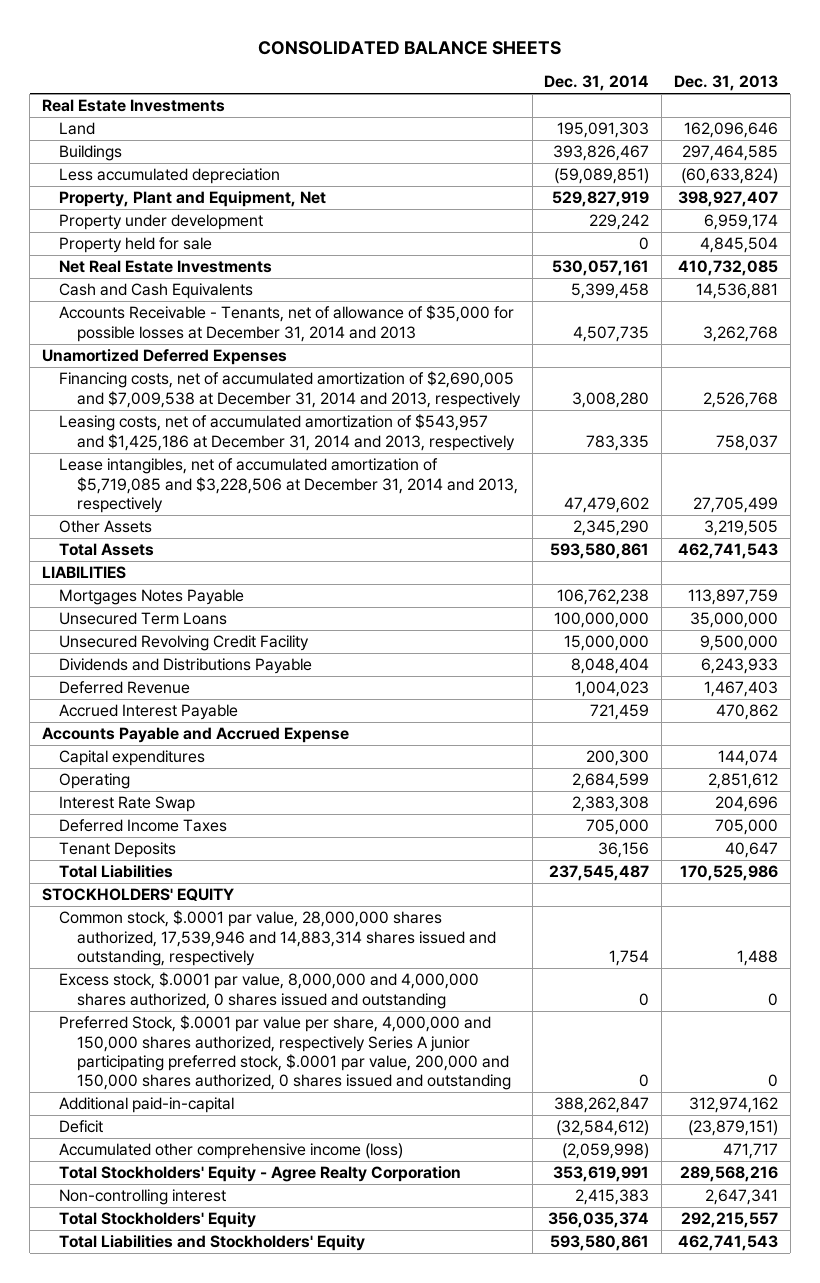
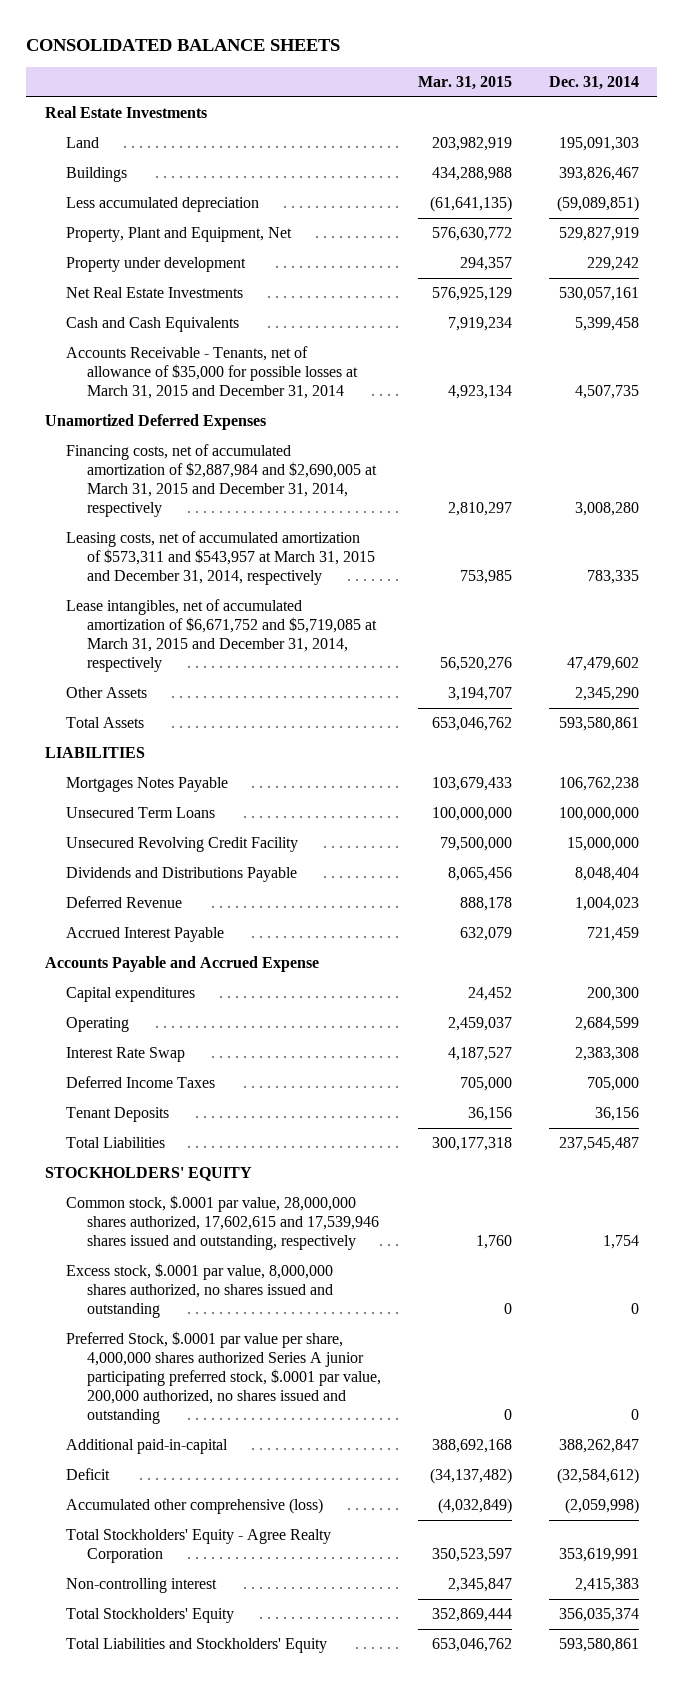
[673,75,778,92] Dec. 31, 2013 -> none
none -> [417,75,512,90] Mar. 31, 2015
[59,237,213,254] Property held for sale -> none
[59,305,515,342] Accounts Receivable - Tenants, net of allowance of $35,000 for possible losses at December 31, 2014 and 2013 -> [65,346,358,399] Accounts Receivable - Tenants, net of allowance of $35,000 for possible losses at March 31, 2015 and December 31, 2014
[59,371,521,408] Financing costs, net of accumulated amortization of $2,690,005 and $7,009,538 at December 31, 2014 and 2013, respectively -> [65,444,377,517] Financing costs, net of accumulated amortization of $2,887,984 and $2,690,005 at March 31, 2015 and December 31, 2014, respectively
[59,414,515,451] Leasing costs, net of accumulated amortization of $543,957 and $1,425,186 at December 31, 2014 and 2013, respectively -> [65,531,375,585] Leasing costs, net of accumulated amortization of $573,311 and $543,957 at March 31, 2015 and December 31, 2014, respectively
[59,458,518,513] Lease intangibles, net of accumulated amortization of $5,719,085 and $3,228,506 at December 31, 2014 and 2013, respectively -> [65,599,377,672] Lease intangibles, net of accumulated amortization of $6,671,752 and $5,719,085 at March 31, 2015 and December 31, 2014, respectively
[59,910,496,966] Common stock, $.0001 par value, 28,000,000 shares authorized, 17,539,946 and 14,883,314 shares issued and outstanding, respectively -> [65,1195,379,1250] Common stock, $.0001 par value, 28,000,000 shares authorized, 17,602,615 and 17,539,946 shares issued and outstanding, respectively
[59,972,480,1009] Excess stock, $.0001 par value, 8,000,000 and 4,000,000 shares authorized, 0 shares issued and outstanding -> [65,1263,333,1318] Excess stock, $.0001 par value, 8,000,000 shares authorized, no shares issued and outstanding
[59,1015,511,1091] Preferred Stock, $.0001 par value per share, 4,000,000 and 150,000 shares authorized, respectively Series A junior participating preferred stock, $.0001 par value, 200,000 and 150,000 shares authorized, 0 shares issued and outstanding -> [65,1331,381,1424] Preferred Stock, $.0001 par value per share, 4,000,000 shares authorized Series A junior participating preferred stock, $.0001 par value, 200,000 authorized, no shares issued and outstanding
[59,1143,404,1160] Accumulated other comprehensive income (loss) -> [65,1498,323,1515] Accumulated other comprehensive (loss)

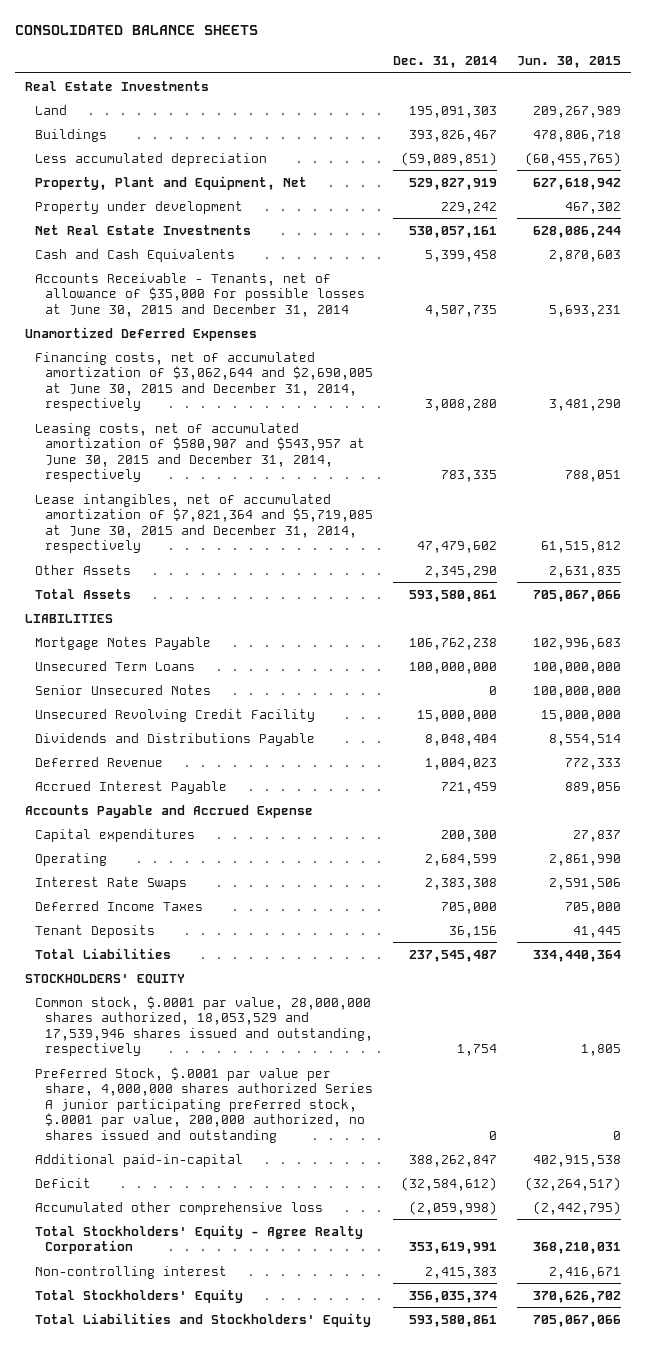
[417,75,512,90] Mar. 31, 2015 -> none
none -> [516,56,621,69] Jun. 30, 2015
[65,346,358,399] Accounts Receivable - Tenants, net of allowance of $35,000 for possible losses at March 31, 2015 and December 31, 2014 -> [34,272,366,317] Accounts Receivable - Tenants, net of allowance of $35,000 for possible losses at June 30, 2015 and December 31, 2014
[65,444,377,517] Financing costs, net of accumulated amortization of $2,887,984 and $2,690,005 at March 31, 2015 and December 31, 2014, respectively -> [34,351,374,412] Financing costs, net of accumulated amortization of $3,062,644 and $2,690,005 at June 30, 2015 and December 31, 2014, respectively
[65,531,375,585] Leasing costs, net of accumulated amortization of $573,311 and $543,957 at March 31, 2015 and December 31, 2014, respectively -> [34,422,366,483] Leasing costs, net of accumulated amortization of $580,907 and $543,957 at June 30, 2015 and December 31, 2014, respectively
[65,599,377,672] Lease intangibles, net of accumulated amortization of $6,671,752 and $5,719,085 at March 31, 2015 and December 31, 2014, respectively -> [34,493,374,554] Lease intangibles, net of accumulated amortization of $7,821,364 and $5,719,085 at June 30, 2015 and December 31, 2014, respectively
[65,777,228,793] Mortgages Notes Payable -> [34,636,211,650] Mortgage Notes Payable
none -> [34,684,211,695] Senior Unsecured Notes
[65,1047,185,1063] Interest Rate Swap -> [34,876,187,890] Interest Rate Swaps
[65,1263,333,1318] Excess stock, $.0001 par value, 8,000,000 shares authorized, no shares issued and outstanding -> none
[65,1195,379,1250] Common stock, $.0001 par value, 28,000,000 shares authorized, 17,602,615 and 17,539,946 shares issued and outstanding, respectively -> [34,995,374,1057] Common stock, $.0001 par value, 28,000,000 shares authorized, 18,053,529 and 17,539,946 shares issued and outstanding, respectively
[65,1498,323,1515] Accumulated other comprehensive (loss) -> [34,1201,323,1215] Accumulated other comprehensive loss

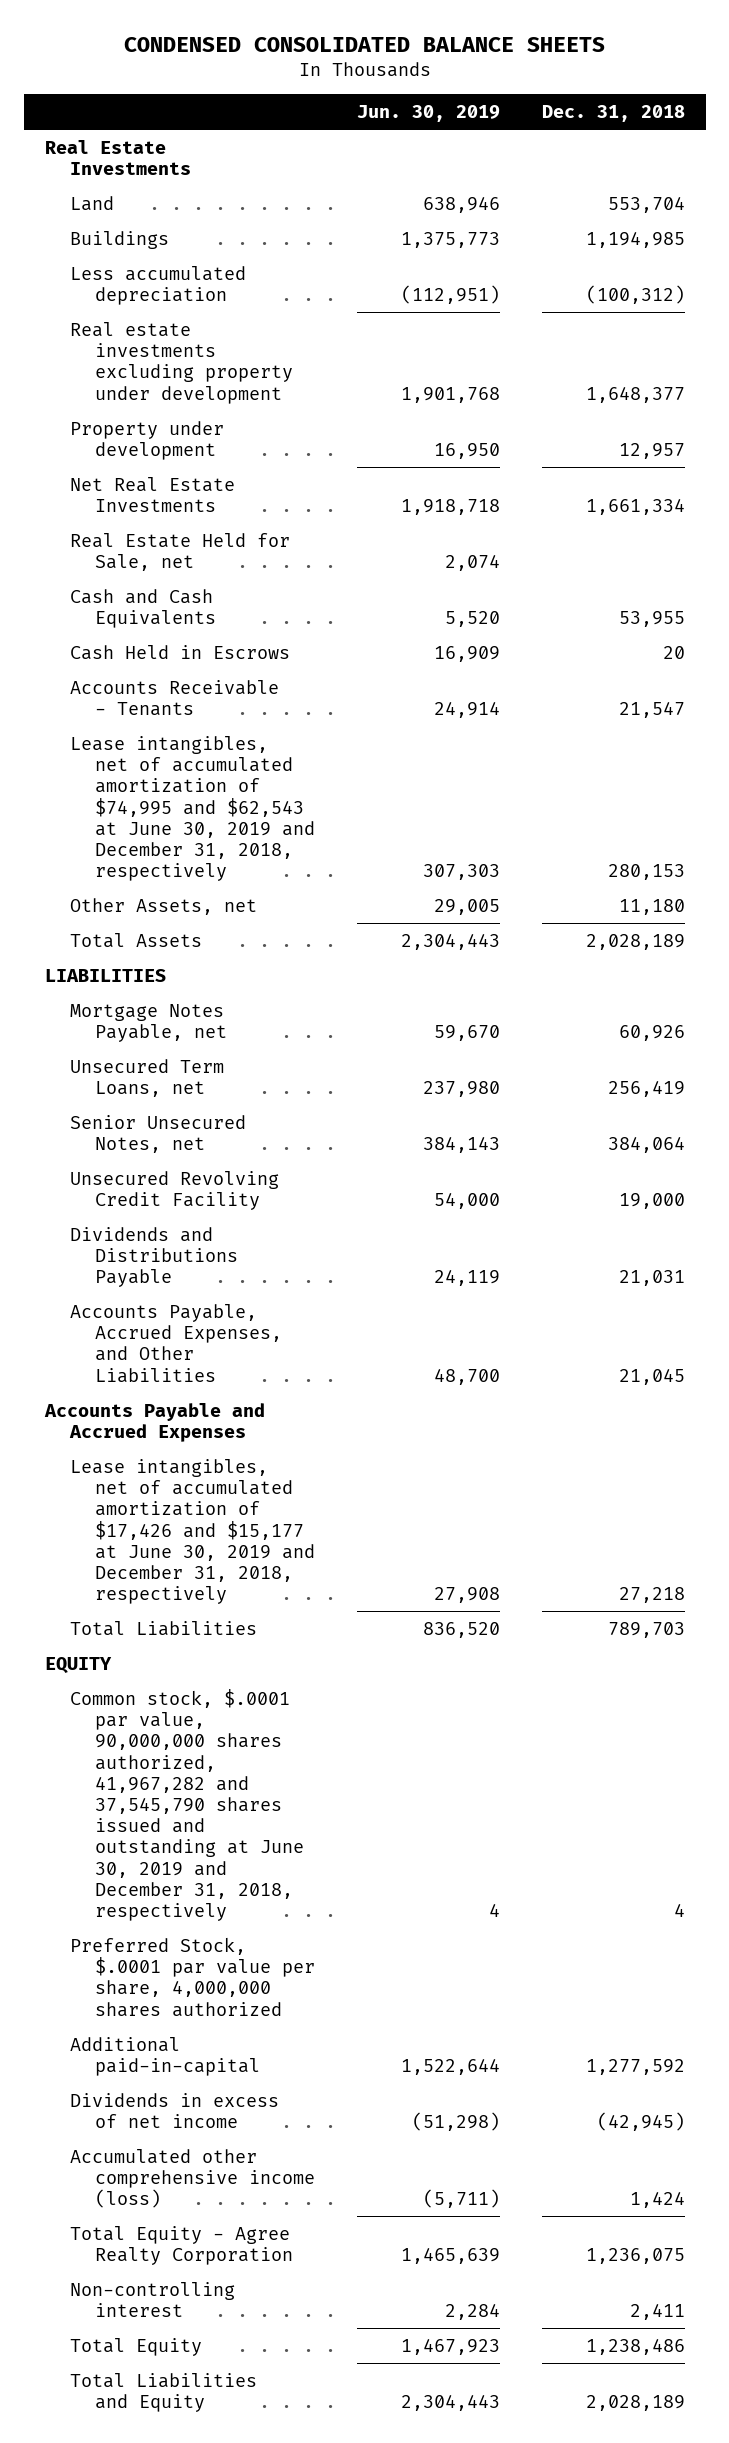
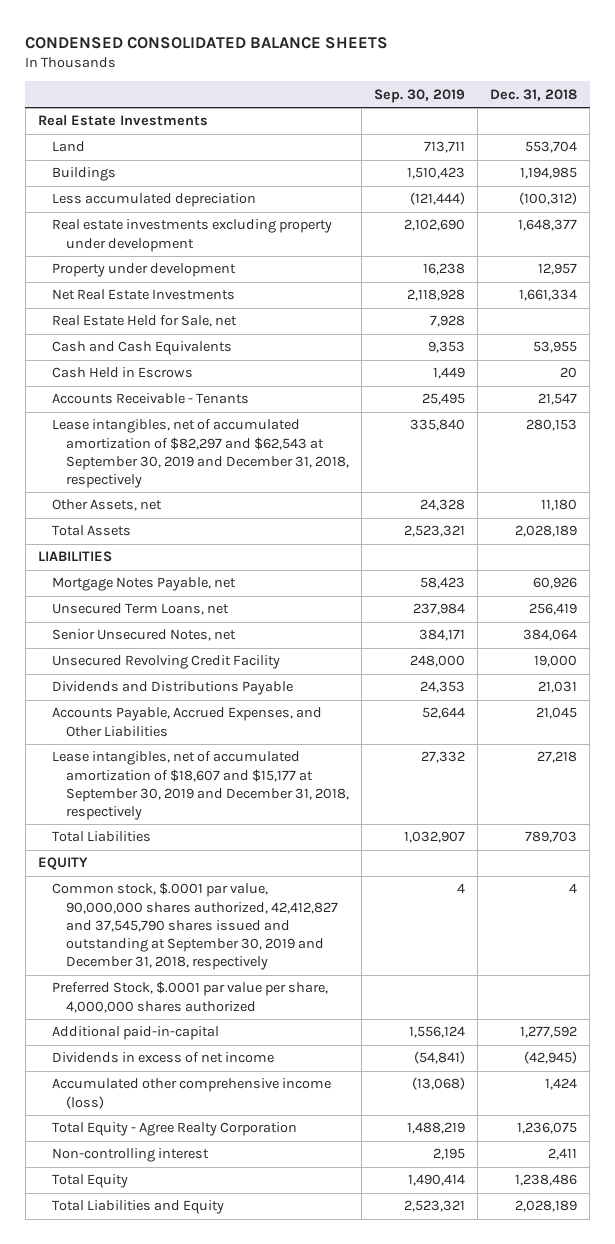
[357,105,501,123] Jun. 30, 2019 -> none
none -> [374,88,466,103] Sep. 30, 2019
[69,735,316,882] Lease intangibles, net of accumulated amortization of $74,995 and $62,543 at June 30, 2019 and December 31, 2018, respectively -> [51,419,350,489] Lease intangibles, net of accumulated amortization of $82,297 and $62,543 at September 30, 2019 and December 31, 2018, respectively
[43,1402,265,1443] Accounts Payable and Accrued Expenses -> none
[69,1458,316,1605] Lease intangibles, net of accumulated amortization of $17,426 and $15,177 at June 30, 2019 and December 31, 2018, respectively -> [51,751,350,821] Lease intangibles, net of accumulated amortization of $18,607 and $15,177 at September 30, 2019 and December 31, 2018, respectively
[69,1688,305,1922] Common stock, $.0001 par value, 90,000,000 shares authorized, 41,967,282 and 37,545,790 shares issued and outstanding at June 30, 2019 and December 31, 2018, respectively -> [51,882,339,971] Common stock, $.0001 par value, 90,000,000 shares authorized, 42,412,827 and 37,545,790 shares issued and outstanding at September 30, 2019 and December 31, 2018, respectively

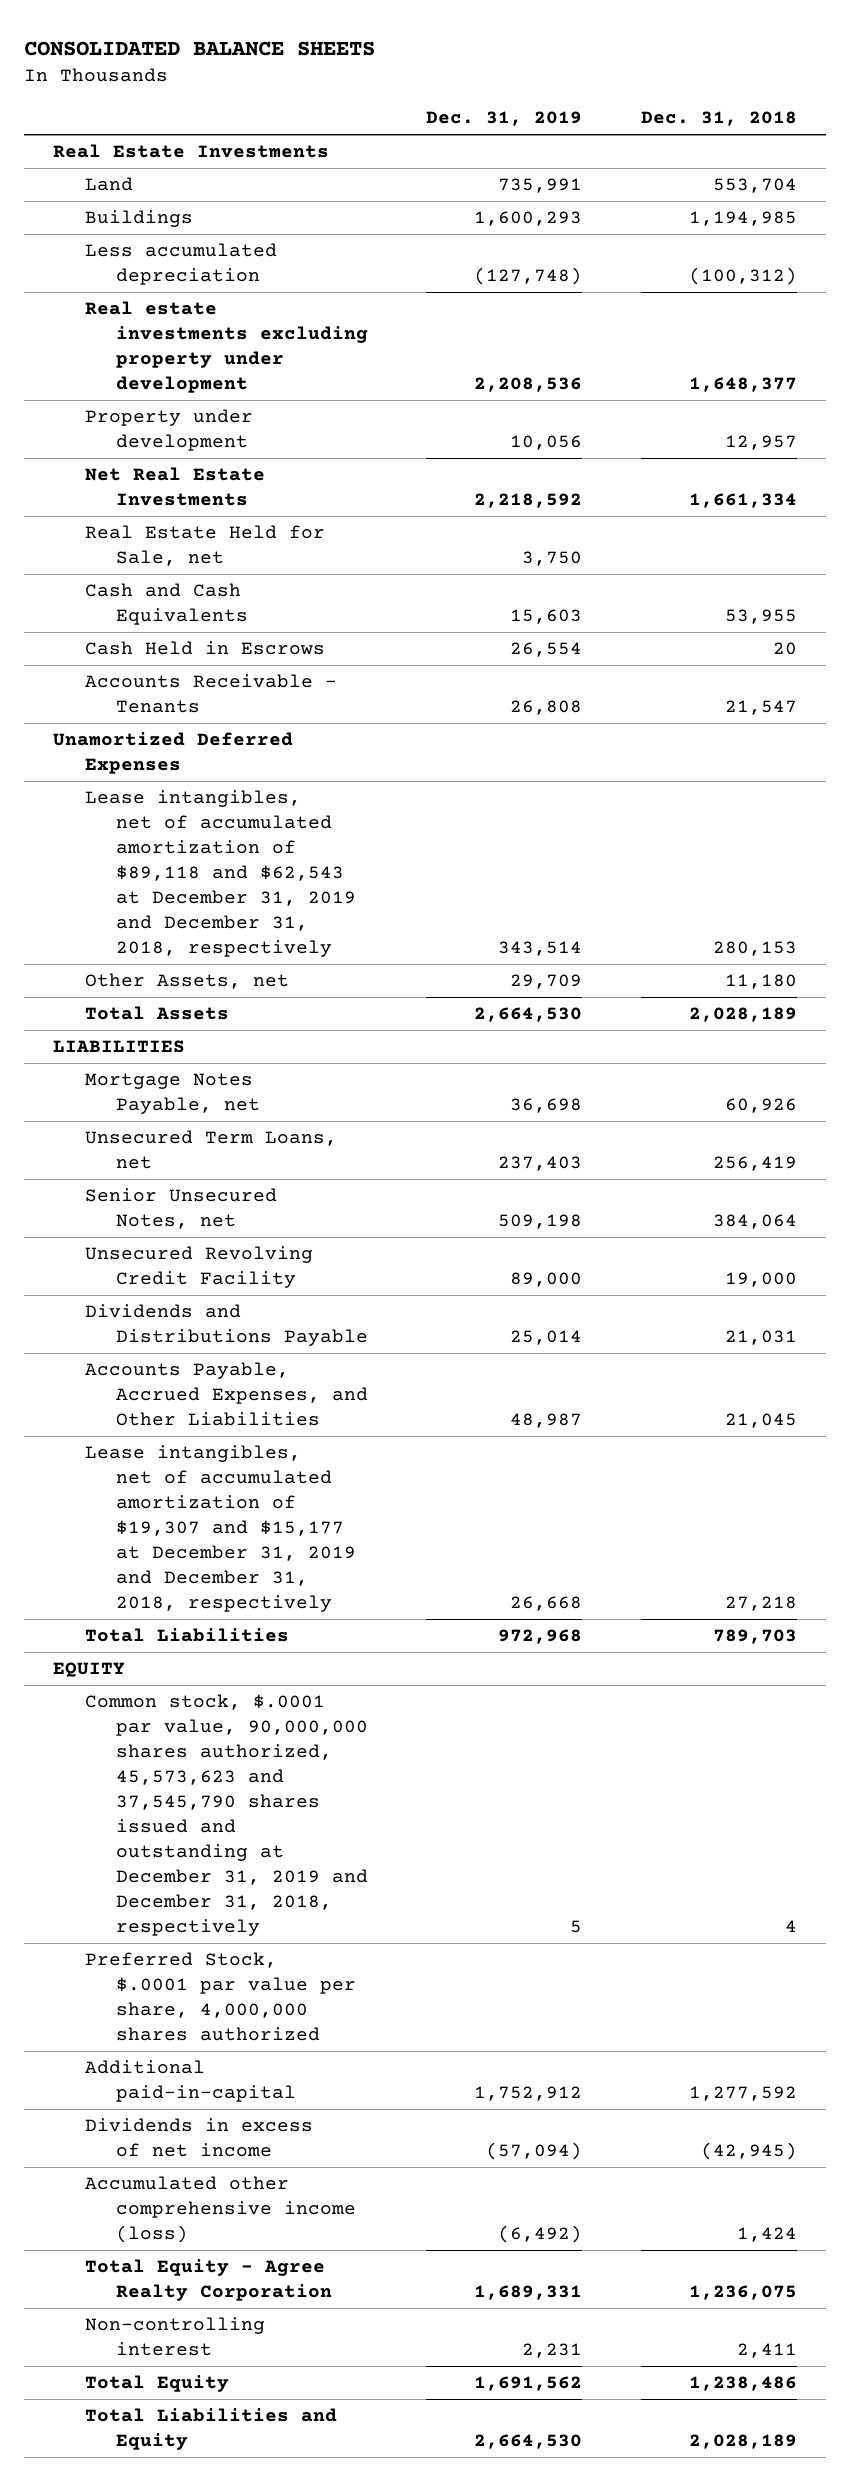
[25,36,389,49] CONDENSED CONSOLIDATED BALANCE SHEETS -> [24,40,376,56] CONSOLIDATED BALANCE SHEETS
[374,88,466,103] Sep. 30, 2019 -> none
none -> [426,111,583,127] Dec. 31, 2019
none -> [53,732,294,775] Unamortized Deferred Expenses
[51,419,350,489] Lease intangibles, net of accumulated amortization of $82,297 and $62,543 at September 30, 2019 and December 31, 2018, respectively -> [84,790,356,957] Lease intangibles, net of accumulated amortization of $89,118 and $62,543 at December 31, 2019 and December 31, 2018, respectively
[51,751,350,821] Lease intangibles, net of accumulated amortization of $18,607 and $15,177 at September 30, 2019 and December 31, 2018, respectively -> [84,1445,356,1612] Lease intangibles, net of accumulated amortization of $19,307 and $15,177 at December 31, 2019 and December 31, 2018, respectively
[51,882,339,971] Common stock, $.0001 par value, 90,000,000 shares authorized, 42,412,827 and 37,545,790 shares issued and outstanding at September 30, 2019 and December 31, 2018, respectively -> [84,1694,368,1936] Common stock, $.0001 par value, 90,000,000 shares authorized, 45,573,623 and 37,545,790 shares issued and outstanding at December 31, 2019 and December 31, 2018, respectively

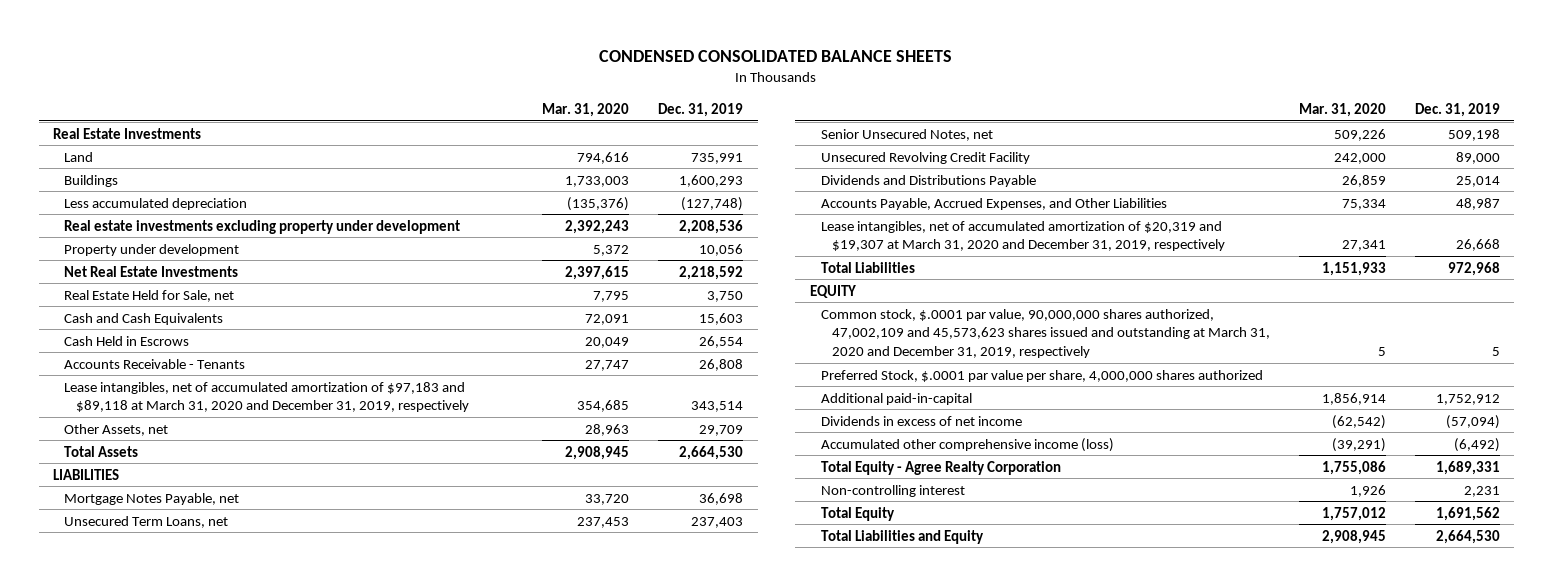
[24,40,376,56] CONSOLIDATED BALANCE SHEETS -> [599,49,953,62] CONDENSED CONSOLIDATED BALANCE SHEETS
[640,111,797,127] Dec. 31, 2018 -> none
none -> [542,102,630,117] Mar. 31, 2020
[53,732,294,775] Unamortized Deferred Expenses -> none
[84,790,356,957] Lease intangibles, net of accumulated amortization of $89,118 and $62,543 at December 31, 2019 and December 31, 2018, respectively -> [64,381,469,413] Lease intangibles, net of accumulated amortization of $97,183 and $89,118 at March 31, 2020 and December 31, 2019, respectively
[84,1445,356,1612] Lease intangibles, net of accumulated amortization of $19,307 and $15,177 at December 31, 2019 and December 31, 2018, respectively -> [821,220,1226,252] Lease intangibles, net of accumulated amortization of $20,319 and $19,307 at March 31, 2020 and December 31, 2019, respectively
[84,1694,368,1936] Common stock, $.0001 par value, 90,000,000 shares authorized, 45,573,623 and 37,545,790 shares issued and outstanding at December 31, 2019 and December 31, 2018, respectively -> [821,308,1271,358] Common stock, $.0001 par value, 90,000,000 shares authorized, 47,002,109 and 45,573,623 shares issued and outstanding at March 31, 2020 and December 31, 2019, respectively

